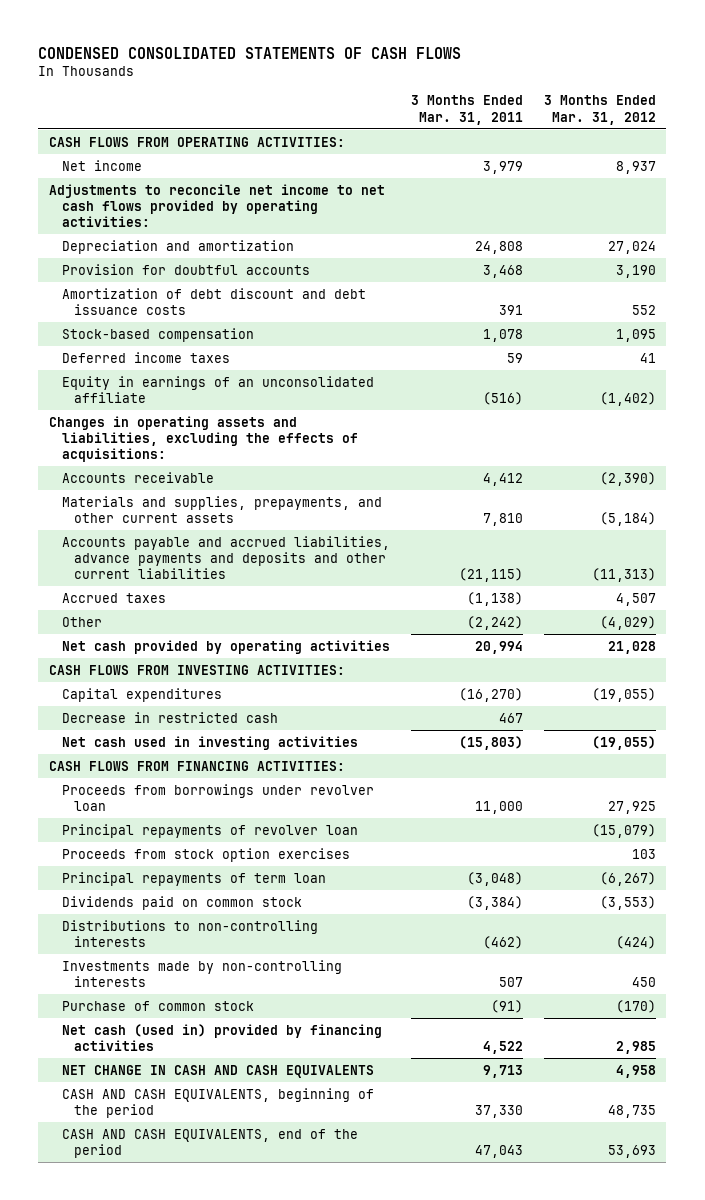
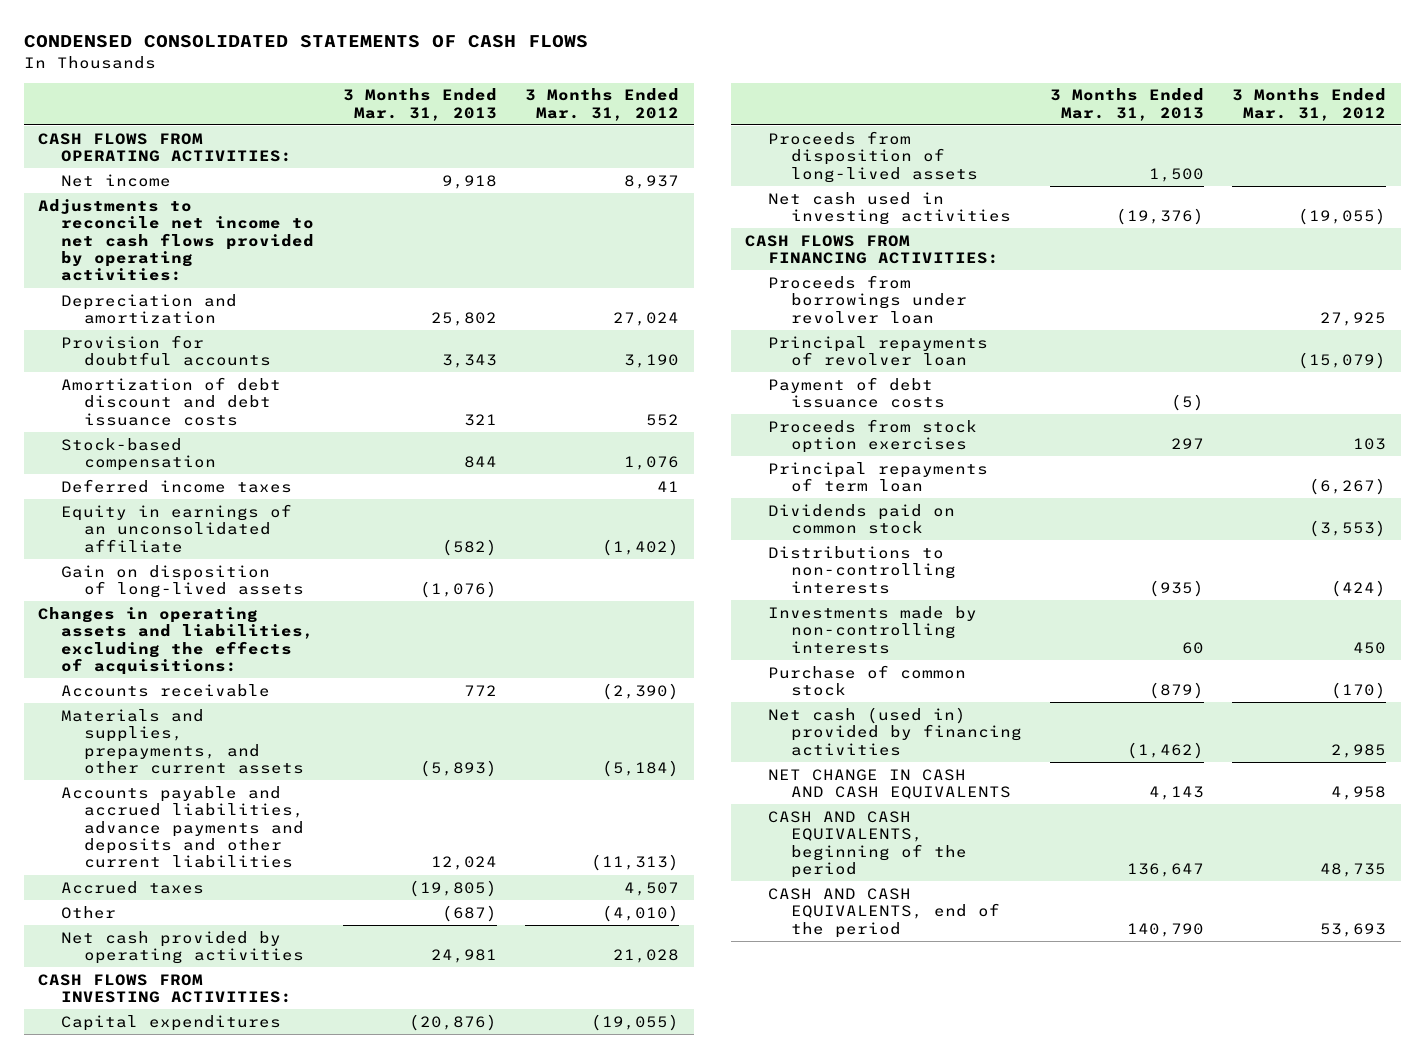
[410,95,523,125] 3 Months Ended Mar. 31, 2011 -> none
none -> [342,88,497,121] 3 Months Ended Mar. 31, 2013
[615,328,656,342] 1,095 -> [624,456,680,471] 1,076
none -> [60,564,304,599] Gain on disposition of long-lived assets
[599,615,656,630] (4,029) -> [602,904,680,922] (4,010)
[61,711,278,723] Decrease in restricted cash -> none
none -> [767,130,978,183] Proceeds from disposition of long-lived assets
none -> [767,376,945,409] Payment of debt issuance costs

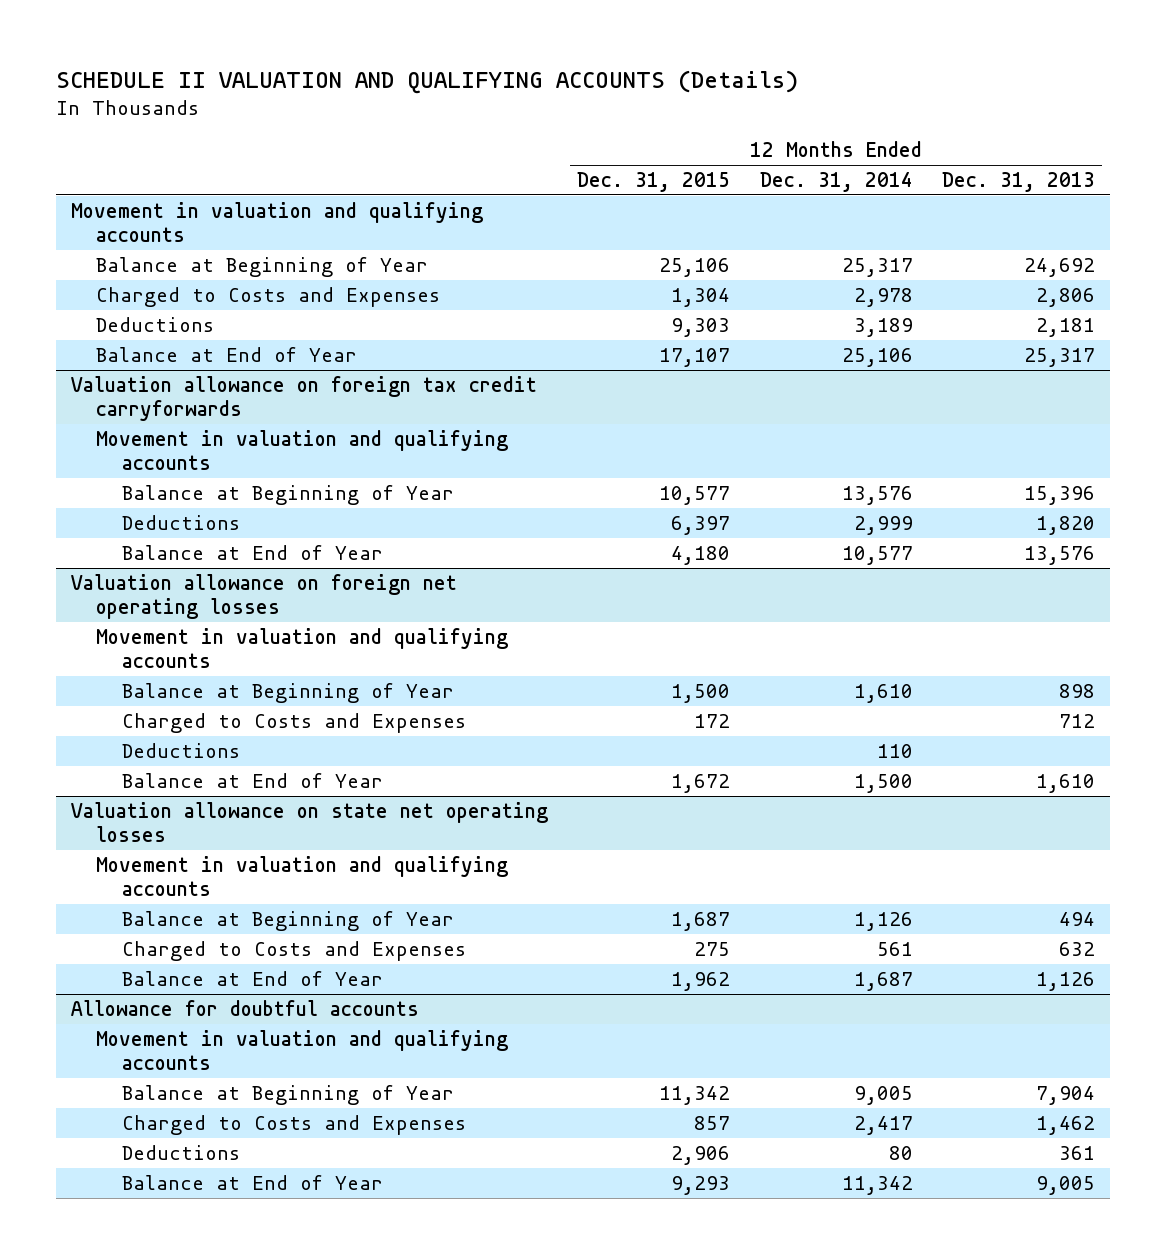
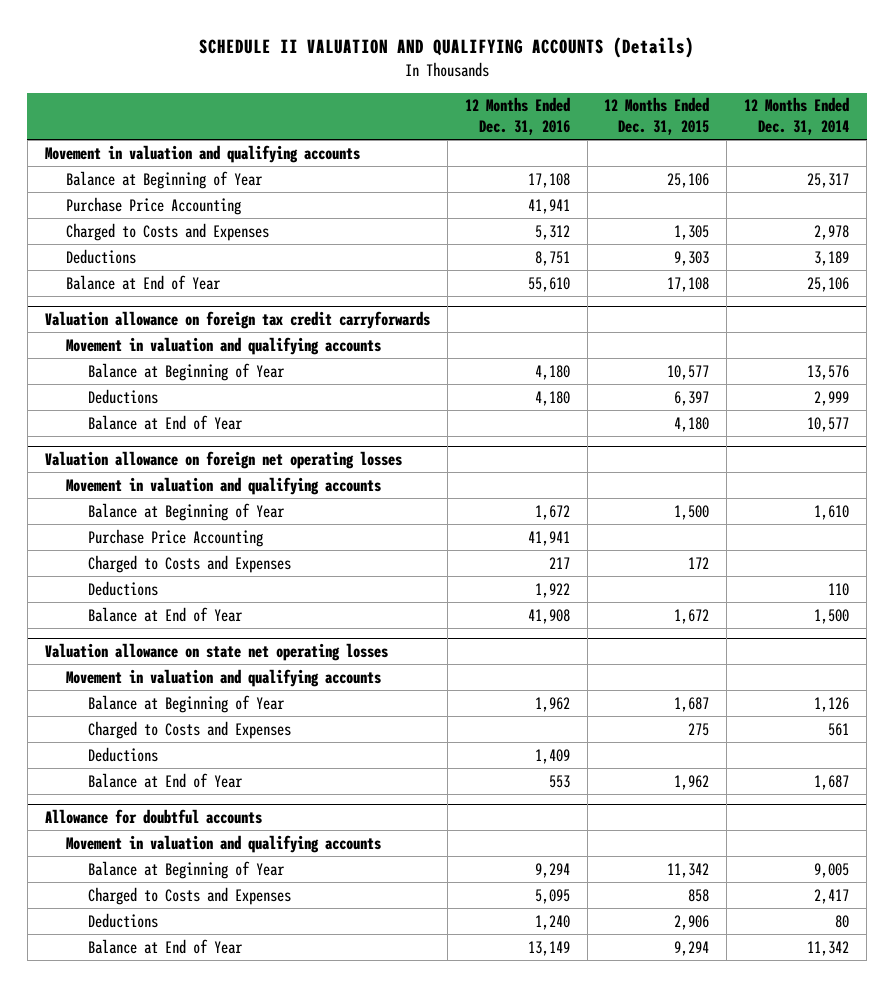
[942,172,1096,193] Dec. 31, 2013 -> none
none -> [464,97,570,136] 12 Months Ended Dec. 31, 2016
none -> [66,196,242,215] Purchase Price Accounting
[671,287,731,307] 1,304 -> [674,224,710,240] 1,305
[659,347,731,367] 17,107 -> [667,276,710,292] 17,108
none -> [87,528,263,547] Purchase Price Accounting
none -> [87,746,158,762] Deductions
[694,1115,731,1130] 857 -> [688,888,710,902] 858
[671,1175,731,1195] 9,293 -> [674,940,710,956] 9,294

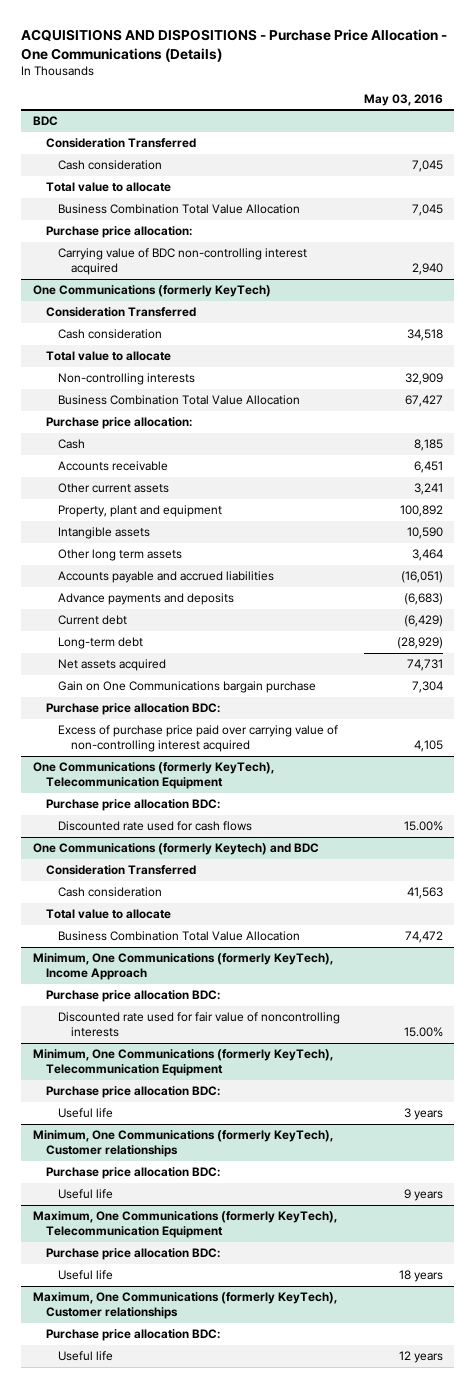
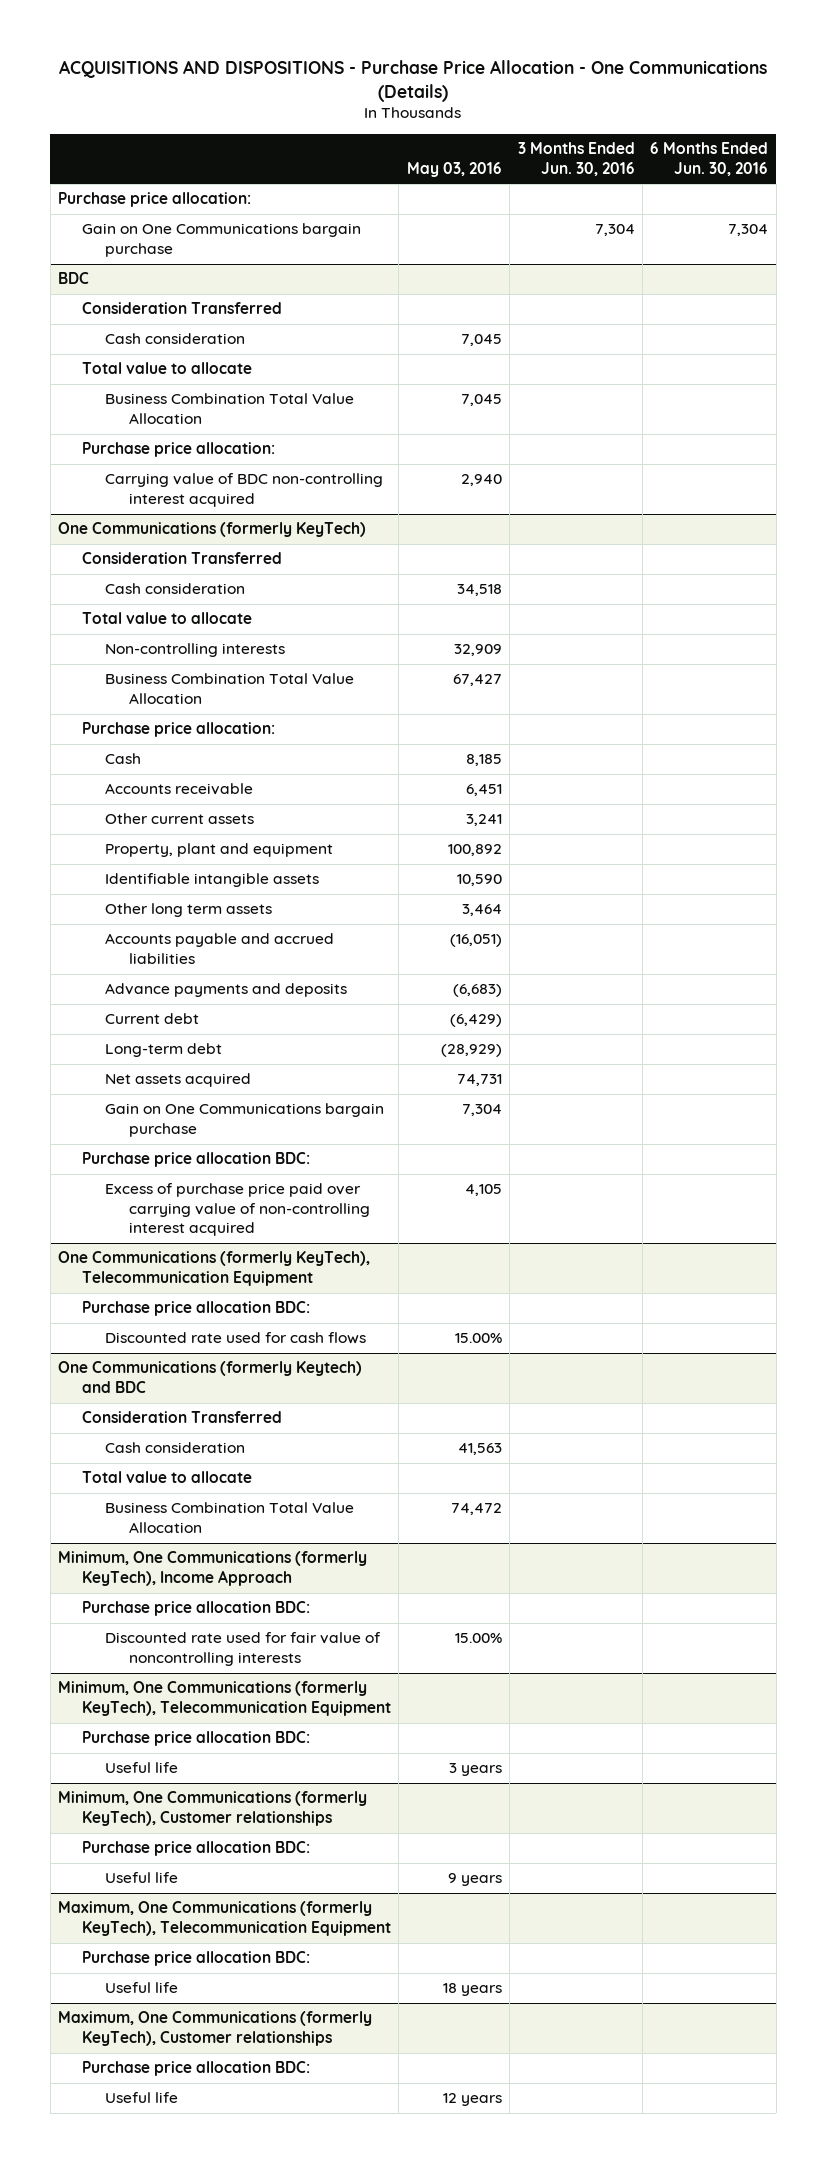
none -> [517,142,635,176] 3 Months Ended Jun. 30, 2016
none -> [650,142,769,176] 6 Months Ended Jun. 30, 2016
none -> [58,192,252,208] Purchase price allocation:
none -> [81,223,361,257] Gain on One Communications bargain purchase
[58,527,151,540] Intangible assets -> [105,873,320,888] Identifiable intangible assets

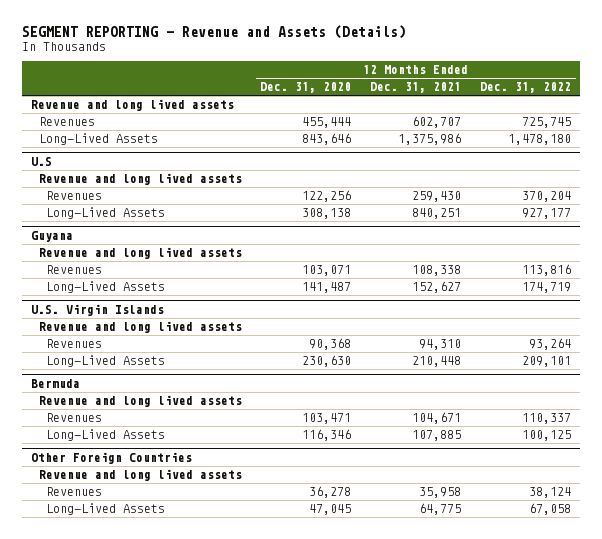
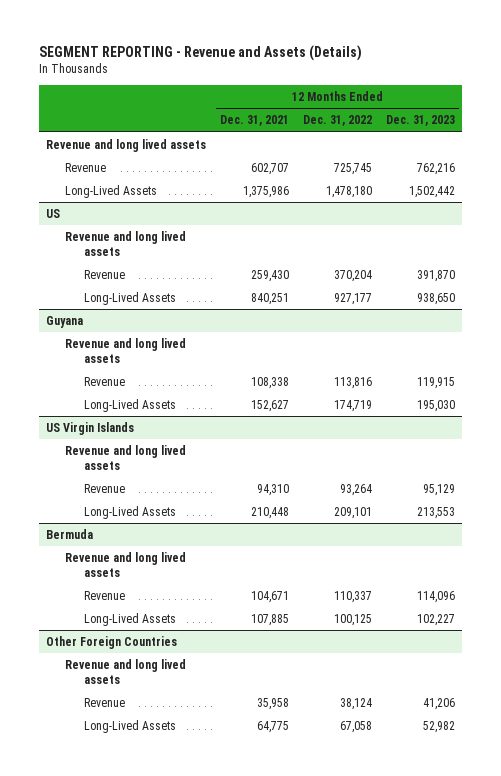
[260,82,352,94] Dec. 31, 2020 -> none
none -> [386,115,456,127] Dec. 31, 2023
[38,117,95,127] Revenues -> [64,162,106,172] Revenue
[31,157,53,167] U.S -> [45,208,60,218] US
[45,191,102,201] Revenues -> [83,269,125,279] Revenue
[45,265,102,275] Revenues -> [83,376,125,386] Revenue
[31,304,165,317] U.S. Virgin Islands -> [45,421,134,435] US Virgin Islands
[45,339,102,349] Revenues -> [83,483,125,493] Revenue
[45,413,102,423] Revenues -> [83,590,125,600] Revenue
[45,487,102,497] Revenues -> [83,697,125,707] Revenue

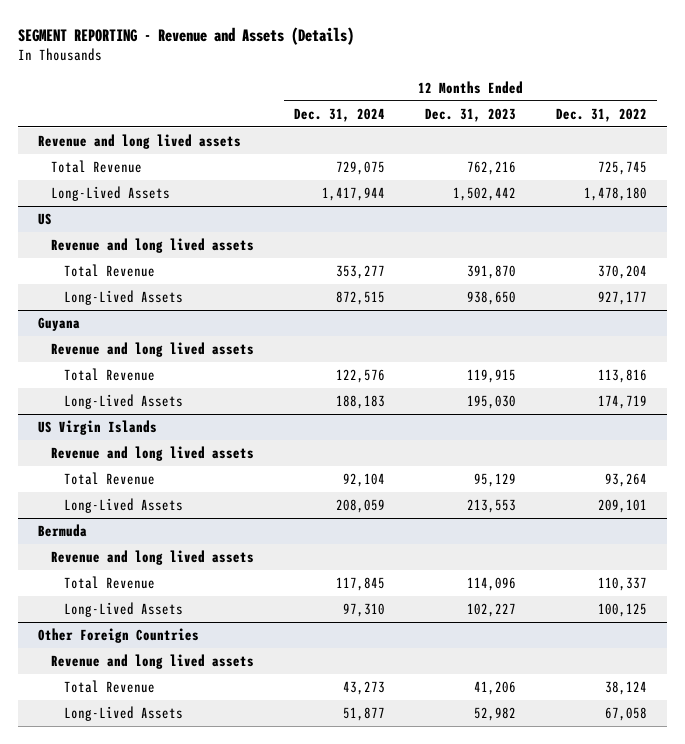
[219,115,289,127] Dec. 31, 2021 -> none
none -> [294,107,386,122] Dec. 31, 2024
[64,162,106,172] Revenue -> [50,160,142,174] Total Revenue
[83,269,125,279] Revenue -> [63,264,155,278] Total Revenue
[83,376,125,386] Revenue -> [63,368,155,382] Total Revenue
[83,483,125,493] Revenue -> [63,472,155,486] Total Revenue
[83,590,125,600] Revenue -> [63,576,155,590] Total Revenue
[83,697,125,707] Revenue -> [63,680,155,694] Total Revenue

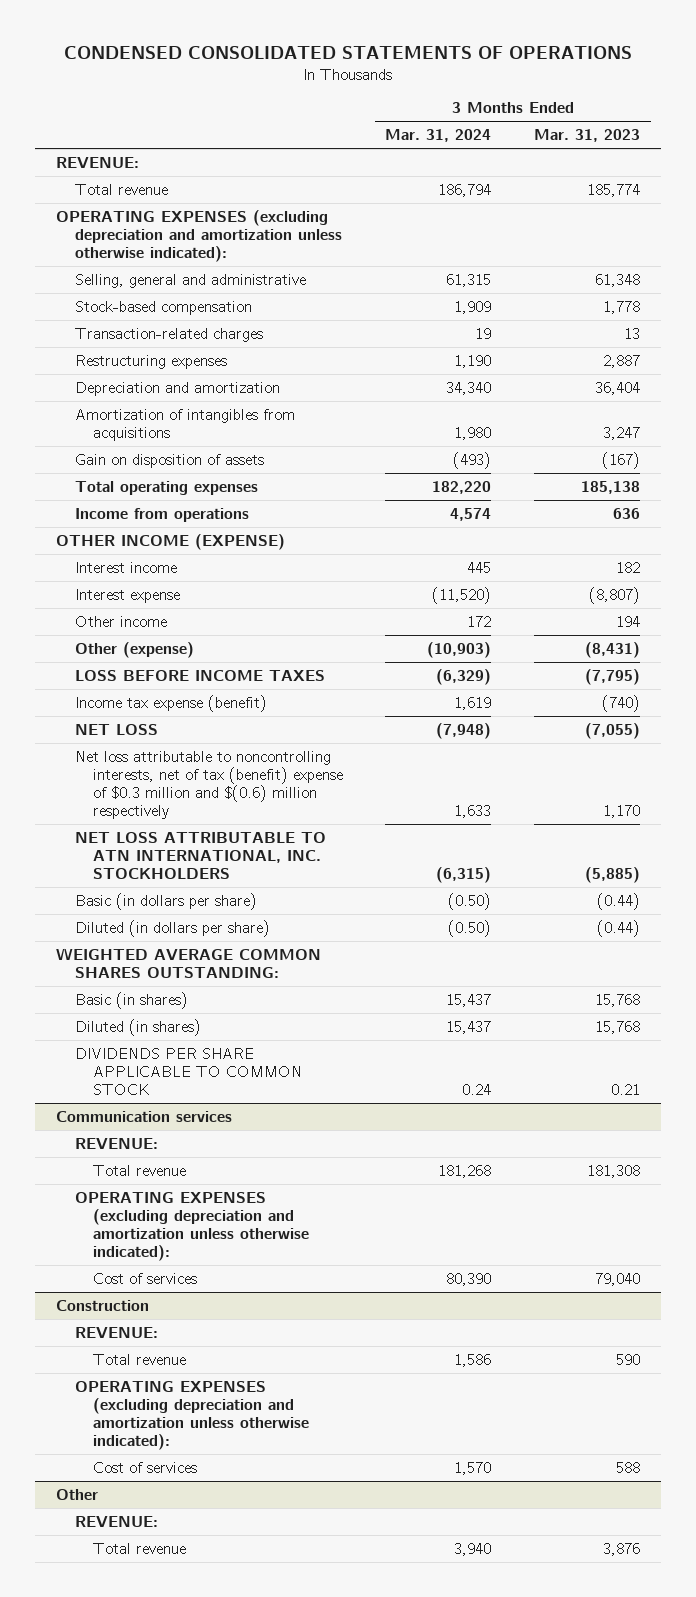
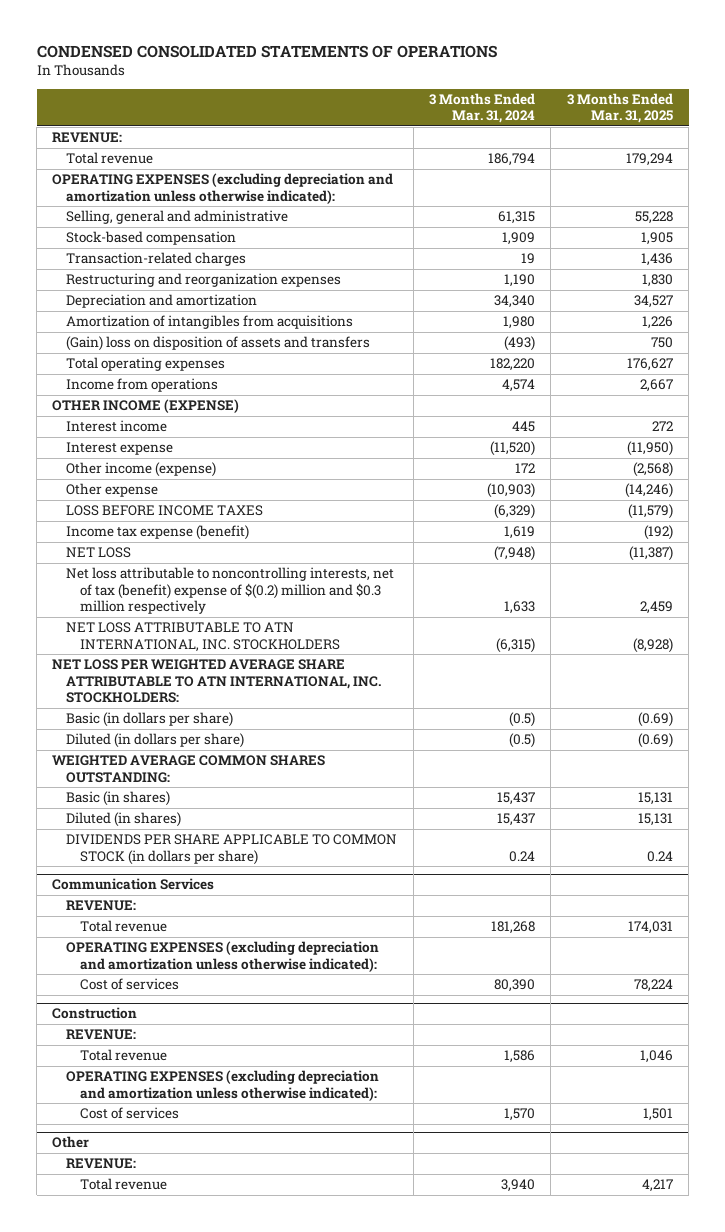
[533,129,640,143] Mar. 31, 2023 -> none
none -> [566,92,673,124] 3 Months Ended Mar. 31, 2025
[74,354,227,369] Restructuring expenses -> [66,273,342,288] Restructuring and reorganization expenses
[74,453,264,468] Gain on disposition of assets -> [66,336,371,352] (Gain) loss on disposition of assets and transfers
[74,615,167,627] Other income -> [66,462,217,478] Other income (expense)
[74,641,194,658] Other (expense) -> [66,483,159,498] Other expense
[74,750,343,819] Net loss attributable to noncontrolling interests, net of tax (benefit) expense of $0.3 million and $(0.6) million respectively -> [66,567,395,614] Net loss attributable to noncontrolling interests, net of tax (benefit) expense of $(0.2) million and $0.3 million respectively
none -> [52,659,382,703] NET LOSS PER WEIGHTED AVERAGE SHARE ATTRIBUTABLE TO ATN INTERNATIONAL, INC. STOCKHOLDERS:
[448,892,492,910] (0.50) -> [509,712,536,728] (0.5)
[448,919,492,937] (0.50) -> [509,733,536,749] (0.5)
[74,1047,302,1095] DIVIDENDS PER SHARE APPLICABLE TO COMMON STOCK -> [66,834,398,865] DIVIDENDS PER SHARE APPLICABLE TO COMMON STOCK (in dollars per share)
[56,1110,233,1122] Communication services -> [52,878,215,891] Communication Services

